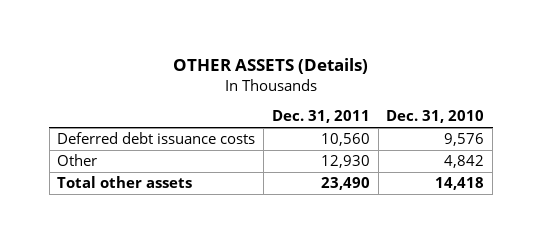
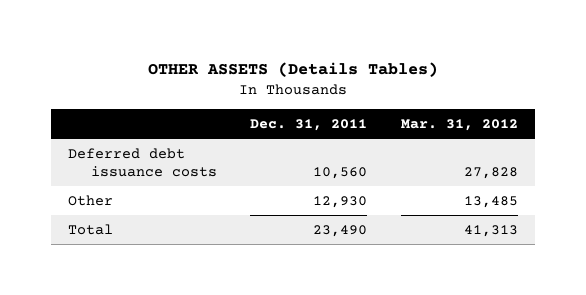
[172,58,368,75] OTHER ASSETS (Details) -> [147,62,438,78] OTHER ASSETS (Details Tables)
[386,110,485,124] Dec. 31, 2010 -> none
none -> [401,119,519,132] Mar. 31, 2012
[57,176,193,189] Total other assets -> [67,223,113,235] Total

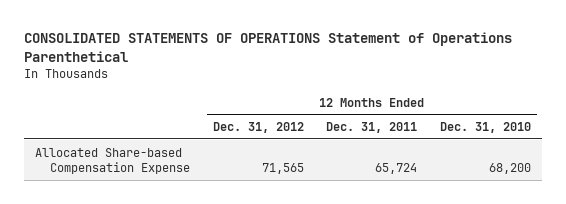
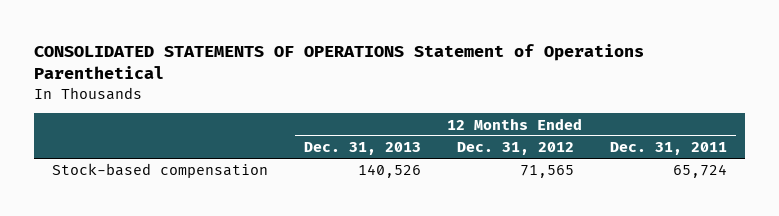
[439,122,531,134] Dec. 31, 2010 -> none
none -> [304,142,422,156] Dec. 31, 2013
[35,147,191,174] Allocated Share-based Compensation Expense -> [52,163,269,179] Stock-based compensation

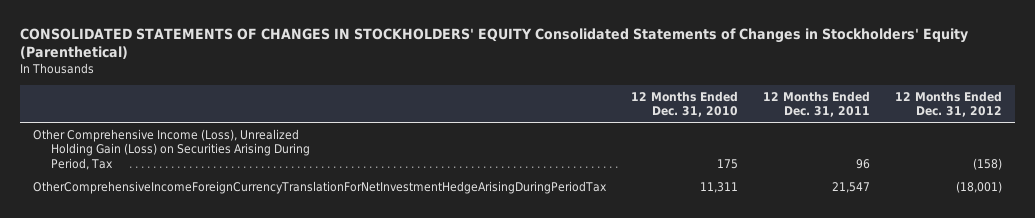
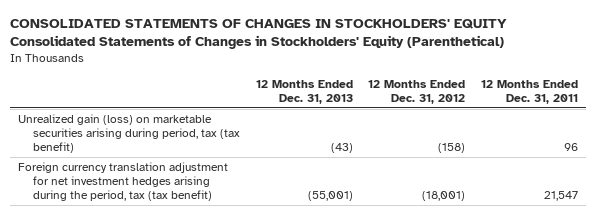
[630,90,738,118] 12 Months Ended Dec. 31, 2010 -> none
none -> [255,79,353,104] 12 Months Ended Dec. 31, 2013
[32,128,311,170] Other Comprehensive Income (Loss), Unrealized Holding Gain (Loss) on Securities Arising During Period, Tax -> [17,113,240,154] Unrealized gain (loss) on marketable securities arising during period, tax (tax benefit)
[32,180,607,194] OtherComprehensiveIncomeForeignCurrencyTranslationForNetInvestmentHedgeArisingDuringPeriodTax -> [17,161,228,202] Foreign currency translation adjustment for net investment hedges arising during the period, tax (tax benefit)

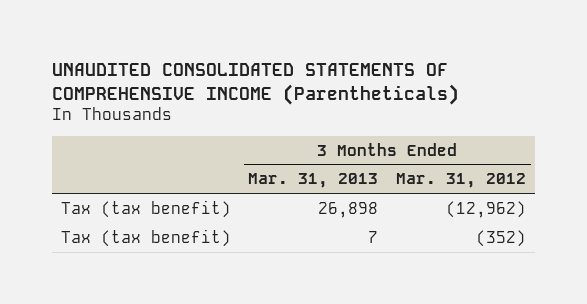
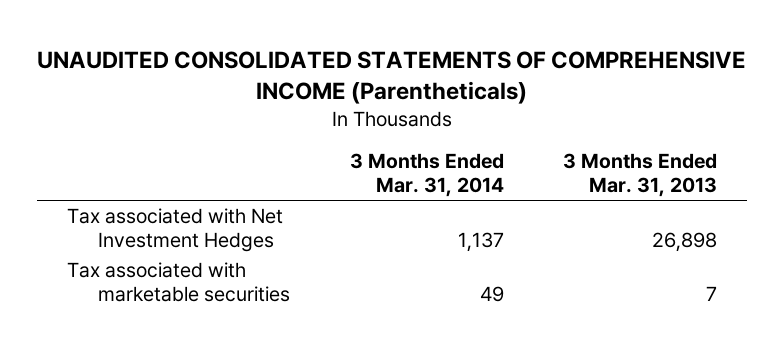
[396,173,527,189] Mar. 31, 2012 -> none
none -> [349,153,504,197] 3 Months Ended Mar. 31, 2014
[60,199,231,218] Tax (tax benefit) -> [66,208,283,252] Tax associated with Net Investment Hedges
[60,228,231,247] Tax (tax benefit) -> [66,262,290,302] Tax associated with marketable securities

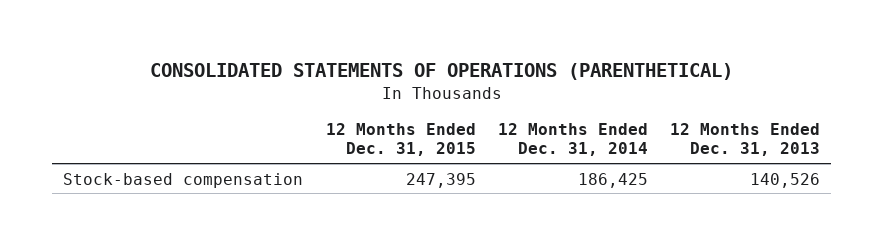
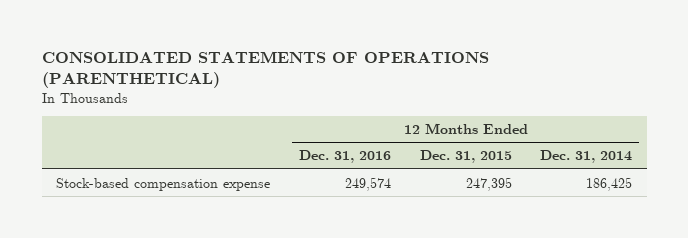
[670,123,821,157] 12 Months Ended Dec. 31, 2013 -> none
none -> [298,150,391,164] Dec. 31, 2016
[63,172,304,188] Stock-based compensation -> [56,177,271,191] Stock-based compensation expense

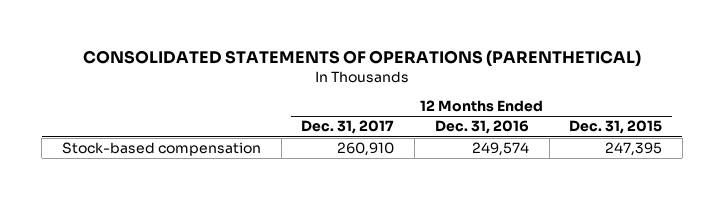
[540,150,633,164] Dec. 31, 2014 -> none
none -> [301,120,395,135] Dec. 31, 2017
[56,177,271,191] Stock-based compensation expense -> [61,142,261,157] Stock-based compensation

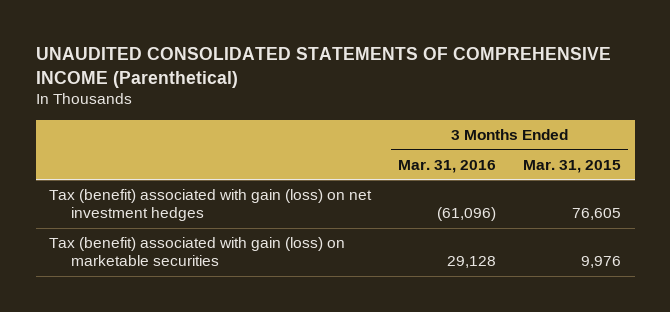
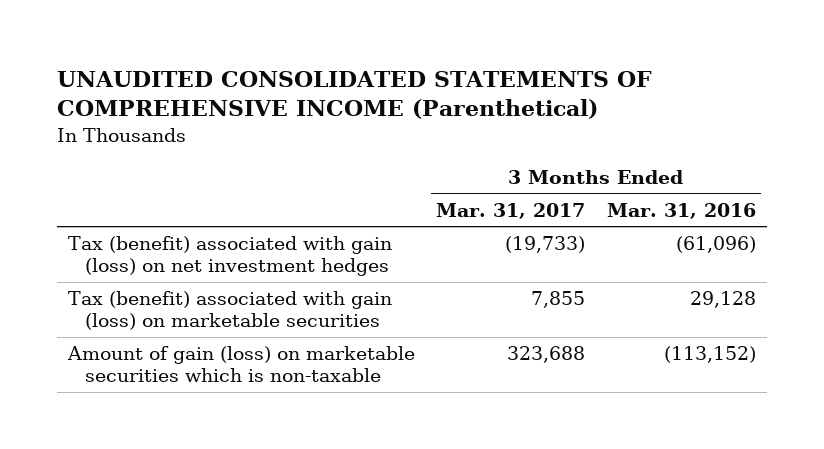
[523,159,622,173] Mar. 31, 2015 -> none
none -> [436,202,586,219] Mar. 31, 2017
none -> [67,346,416,383] Amount of gain (loss) on marketable securities which is non-taxable

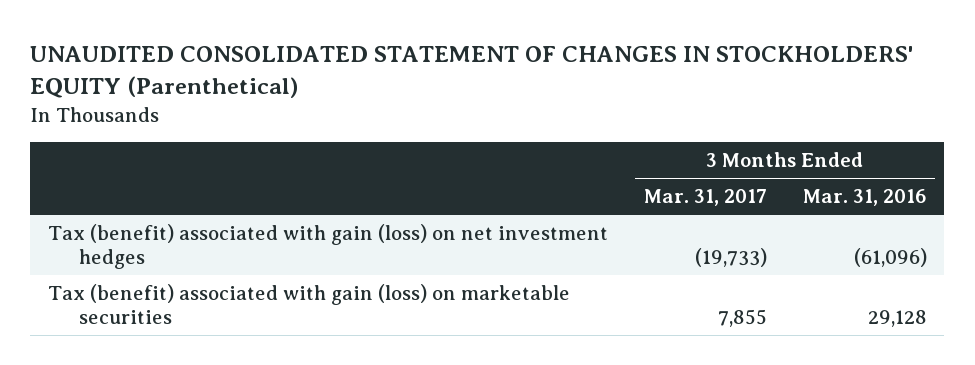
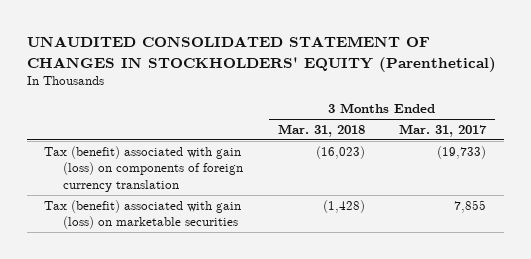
[802,189,927,207] Mar. 31, 2016 -> none
none -> [277,124,365,138] Mar. 31, 2018
[48,224,609,270] Tax (benefit) associated with gain (loss) on net investment hedges -> [44,145,244,192] Tax (benefit) associated with gain (loss) on components of foreign currency translation

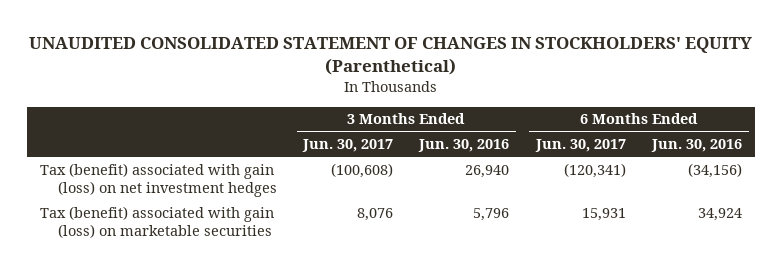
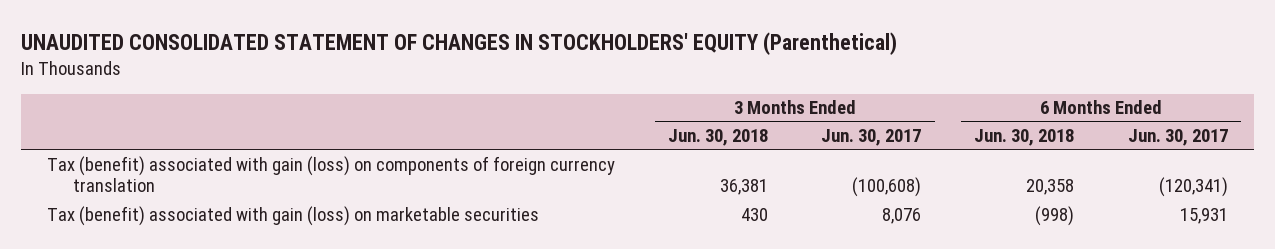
[418,139,510,153] Jun. 30, 2016 -> none
[650,139,742,153] Jun. 30, 2016 -> none
none -> [668,129,769,147] Jun. 30, 2018
none -> [974,129,1075,147] Jun. 30, 2018
[39,162,278,198] Tax (benefit) associated with gain (loss) on net investment hedges -> [47,155,616,193] Tax (benefit) associated with gain (loss) on components of foreign currency translation

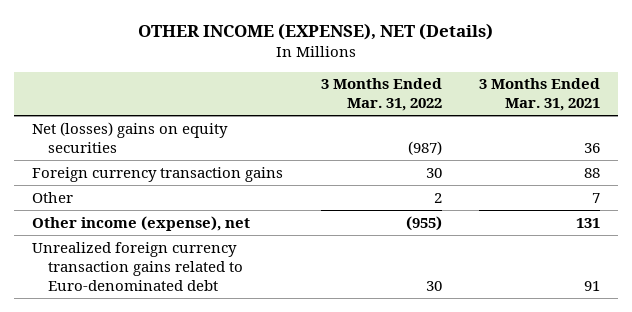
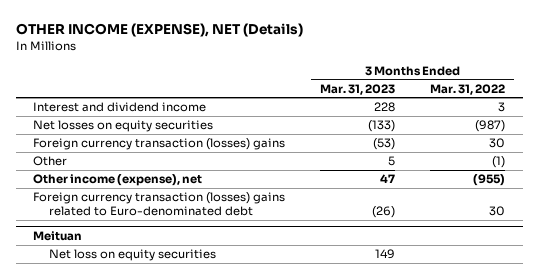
[478,78,600,112] 3 Months Ended Mar. 31, 2021 -> none
none -> [320,83,396,95] Mar. 31, 2023
none -> [33,102,207,113] Interest and dividend income
[32,121,229,153] Net (losses) gains on equity securities -> [33,120,214,133] Net losses on equity securities
[32,166,284,182] Foreign currency transaction gains -> [33,138,286,151] Foreign currency transaction (losses) gains
[433,192,442,203] 2 -> [492,156,506,169] (1)
[32,241,243,291] Unrealized foreign currency transaction gains related to Euro-denominated debt -> [33,192,286,216] Foreign currency transaction (losses) gains related to Euro-denominated debt
none -> [33,231,83,242] Meituan
none -> [48,249,216,262] Net loss on equity securities

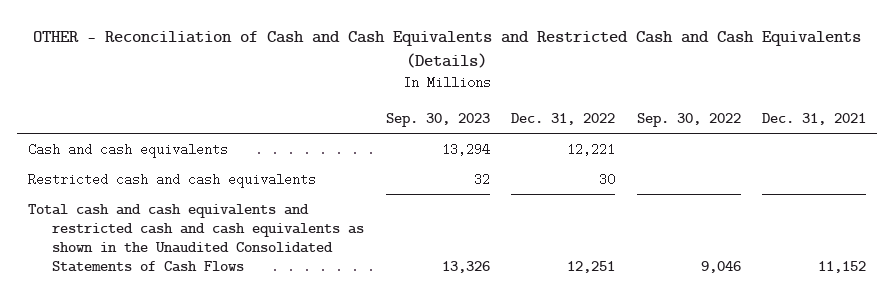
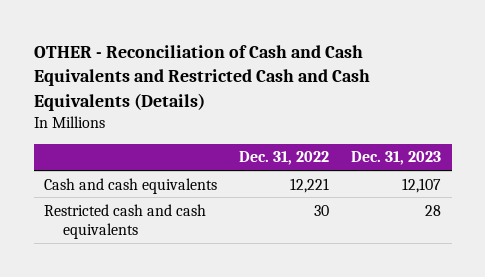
[385,113,490,128] Sep. 30, 2023 -> none
[636,113,741,128] Sep. 30, 2022 -> none
[762,113,867,126] Dec. 31, 2021 -> none
none -> [350,151,441,166] Dec. 31, 2023
[27,203,364,273] Total cash and cash equivalents and restricted cash and cash equivalents as shown in the Unaudited Consolidated Statements of Cash Flows -> none

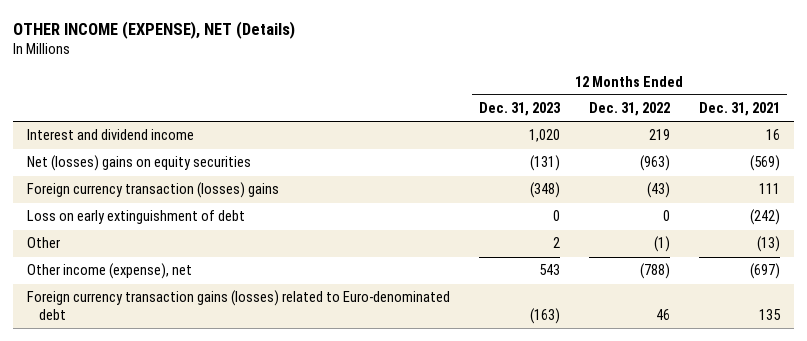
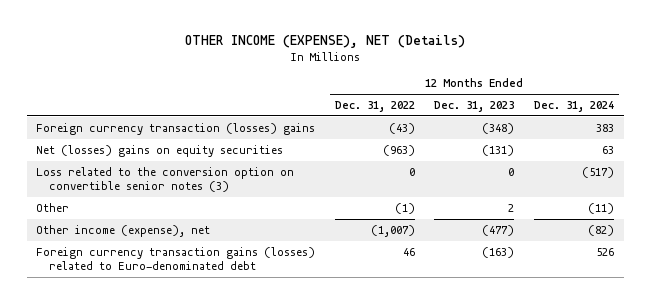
[698,102,780,117] Dec. 31, 2021 -> none
none -> [533,101,614,113] Dec. 31, 2024
[26,129,194,141] Interest and dividend income -> none
[26,210,245,225] Loss on early extinguishment of debt -> none
[26,155,251,172] Net (losses) gains on equity securities -> [36,144,284,157] Net (losses) gains on equity securities
none -> [36,166,295,192] Loss related to the conversion option on convertible senior notes (3)
[538,264,560,276] 543 -> [482,224,515,236] (477)
[639,263,670,280] (788) -> [370,224,415,237] (1,007)

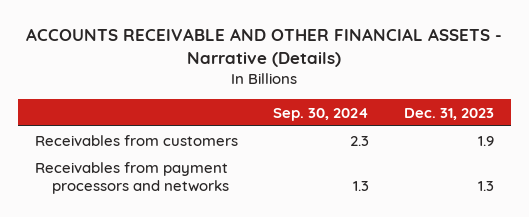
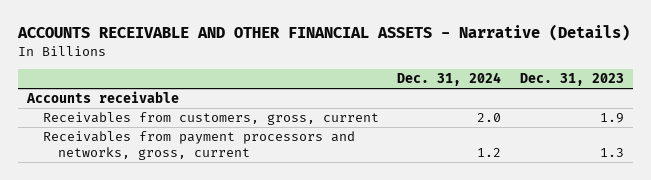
[272,107,369,121] Sep. 30, 2024 -> none
none -> [397,72,502,87] Dec. 31, 2024
none -> [26,91,180,104] Accounts receivable
[35,134,239,146] Receivables from customers -> [42,112,379,126] Receivables from customers, gross, current
[35,161,229,195] Receivables from payment processors and networks -> [42,131,355,160] Receivables from payment processors and networks, gross, current

